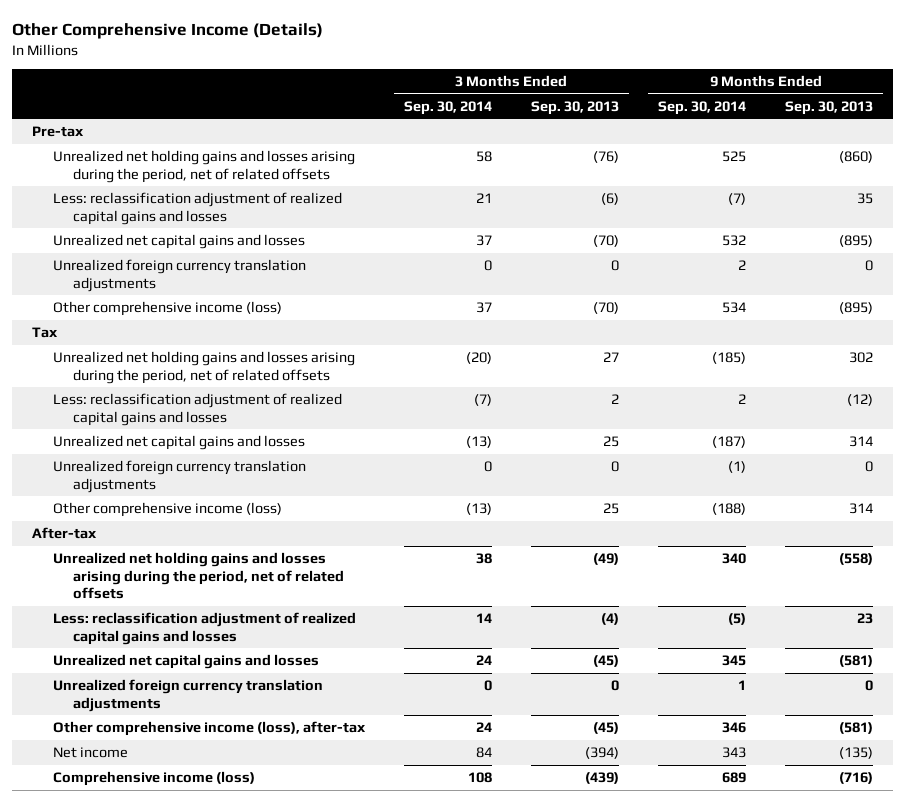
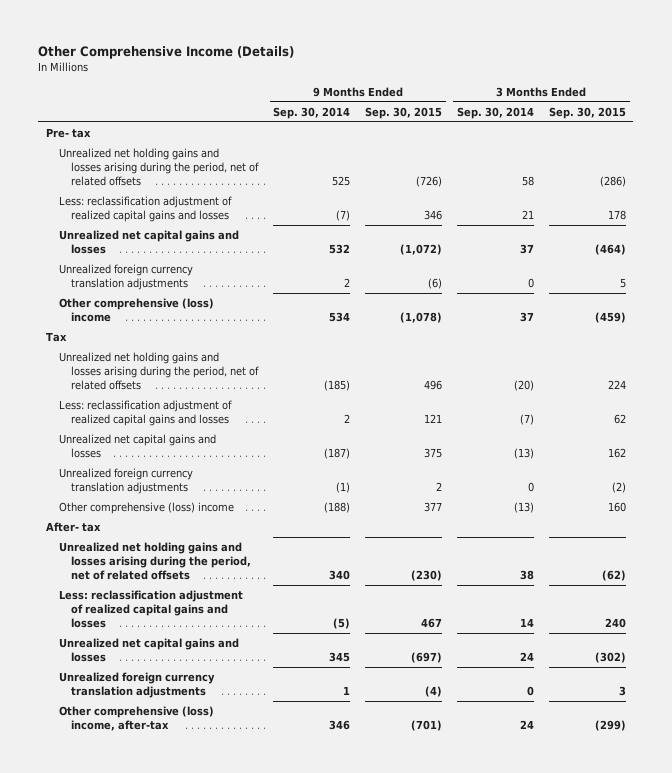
[530,100,619,115] Sep. 30, 2013 -> none
[785,100,874,115] Sep. 30, 2013 -> none
none -> [365,106,443,119] Sep. 30, 2015
none -> [548,106,626,119] Sep. 30, 2015
[31,126,84,138] Pre-tax -> [45,128,91,139] Pre- tax
[52,301,282,317] Other comprehensive income (loss) -> [58,298,214,322] Other comprehensive (loss) income
[52,502,282,518] Other comprehensive income (loss) -> [58,502,234,515] Other comprehensive (loss) income
[31,527,97,540] After-tax -> [45,522,101,533] After- tax
[52,747,128,759] Net income -> none
[52,771,255,787] Comprehensive income (loss) -> none
[52,721,366,737] Other comprehensive income (loss), after-tax -> [58,706,214,731] Other comprehensive (loss) income, after-tax

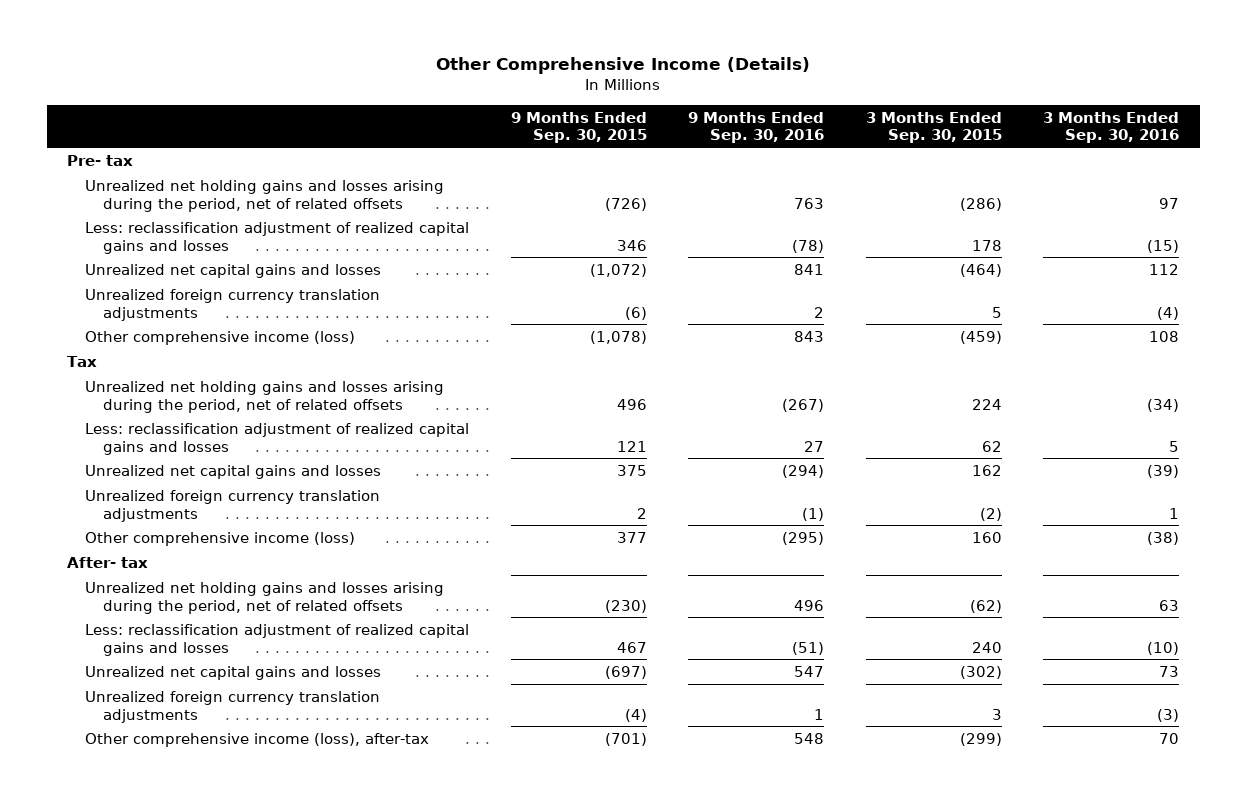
[273,106,351,119] Sep. 30, 2014 -> none
[457,106,535,119] Sep. 30, 2014 -> none
none -> [688,111,825,144] 9 Months Ended Sep. 30, 2016
none -> [1043,111,1180,144] 3 Months Ended Sep. 30, 2016
[58,298,214,322] Other comprehensive (loss) income -> [85,330,356,345] Other comprehensive income (loss)
[58,502,234,515] Other comprehensive (loss) income -> [85,531,356,546] Other comprehensive income (loss)
[58,706,214,731] Other comprehensive (loss) income, after-tax -> [85,732,430,747] Other comprehensive income (loss), after-tax

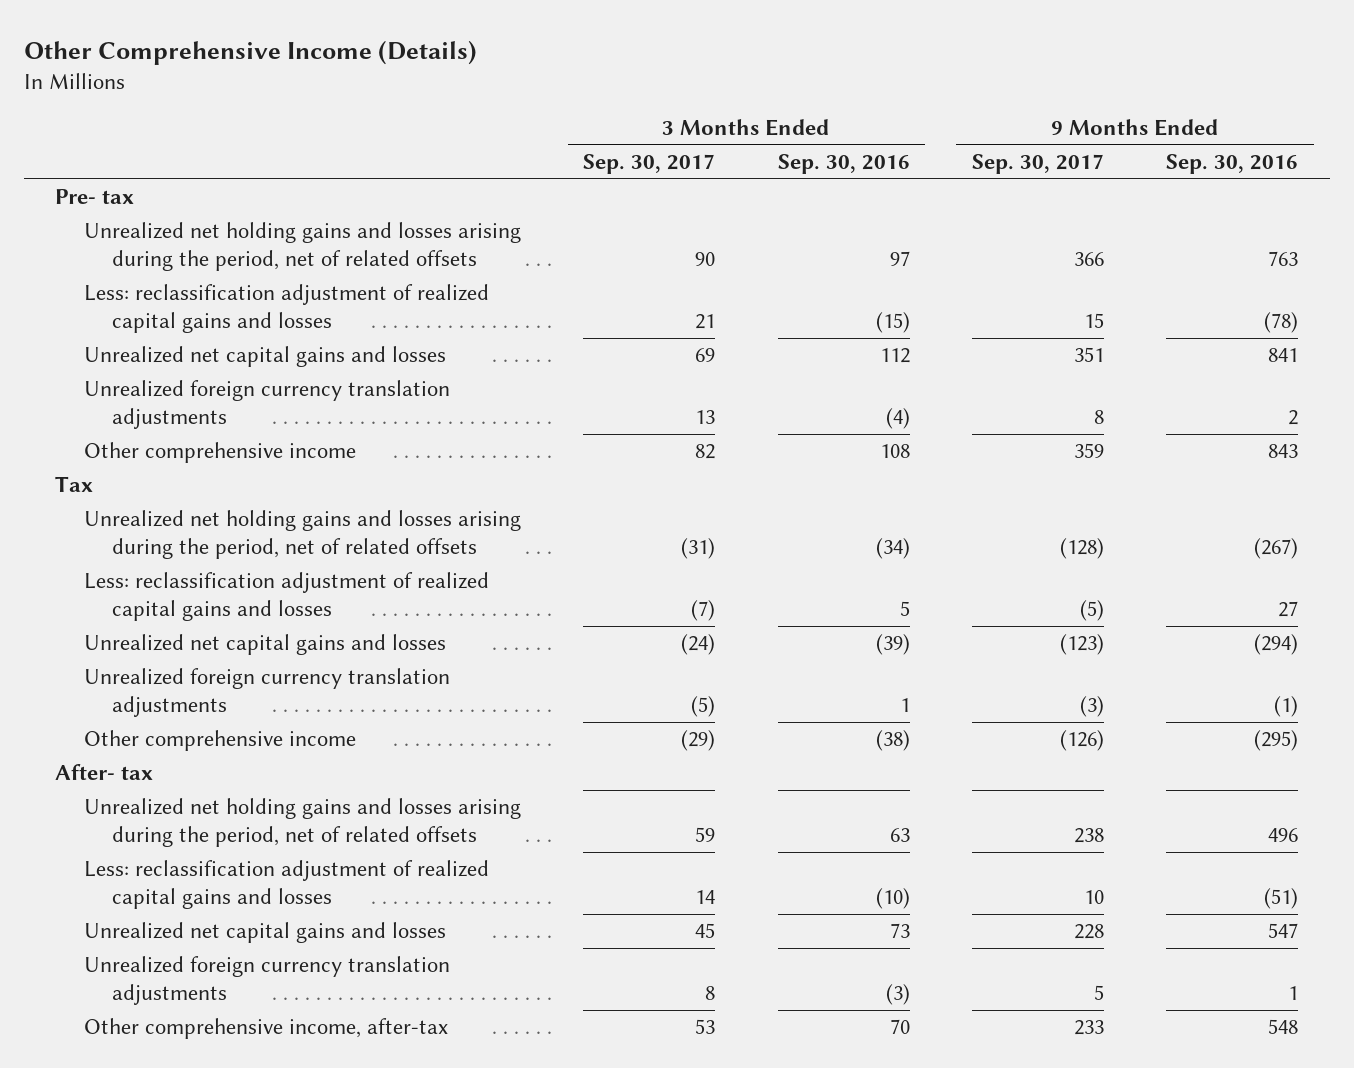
[510,111,647,144] 9 Months Ended Sep. 30, 2015 -> none
[865,111,1002,144] 3 Months Ended Sep. 30, 2015 -> none
none -> [583,154,716,175] Sep. 30, 2017
none -> [972,154,1105,175] Sep. 30, 2017
[85,330,356,345] Other comprehensive income (loss) -> [83,442,356,464] Other comprehensive income
[85,531,356,546] Other comprehensive income (loss) -> [83,730,356,752] Other comprehensive income
[85,732,430,747] Other comprehensive income (loss), after-tax -> [83,1018,448,1040] Other comprehensive income, after-tax

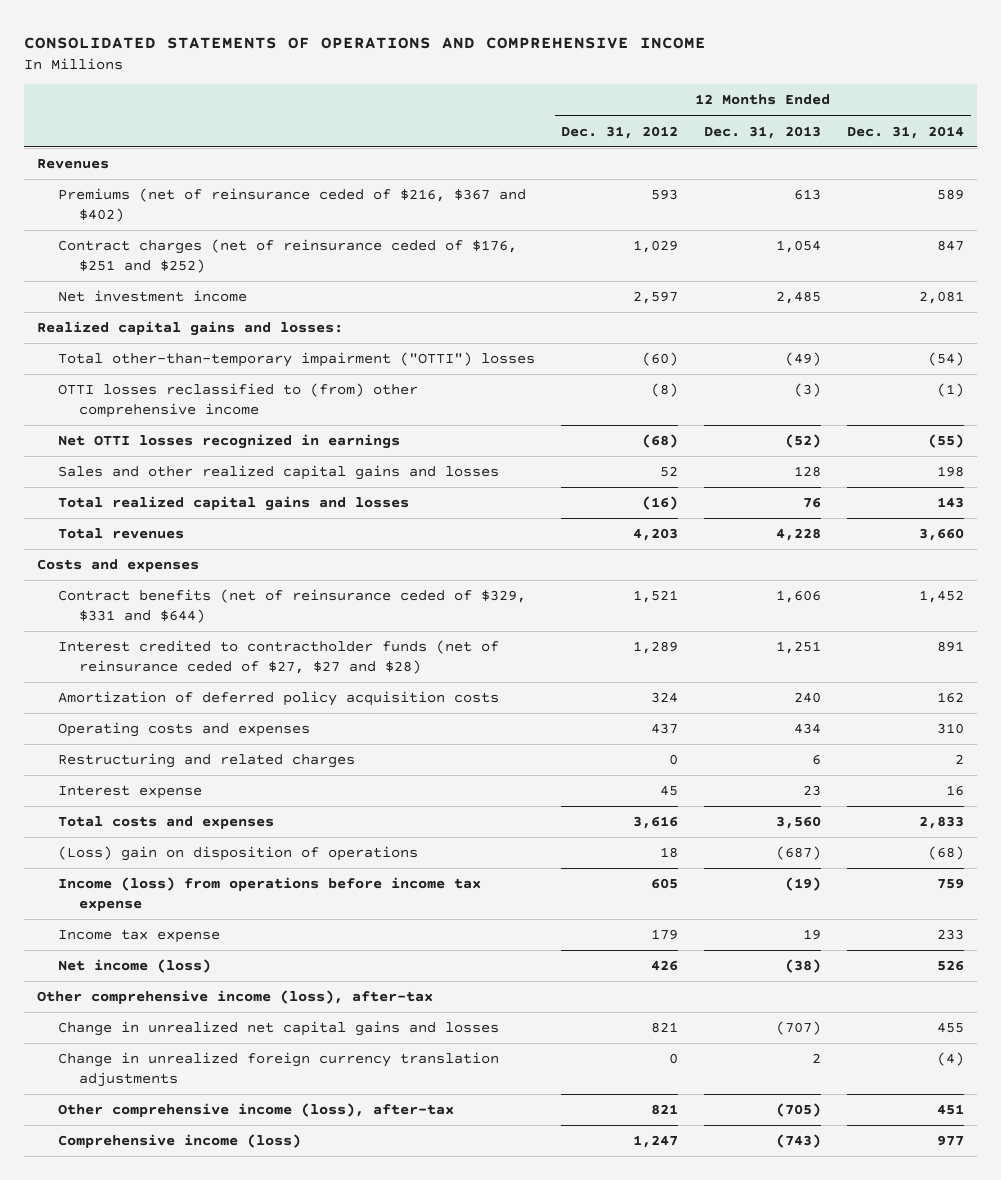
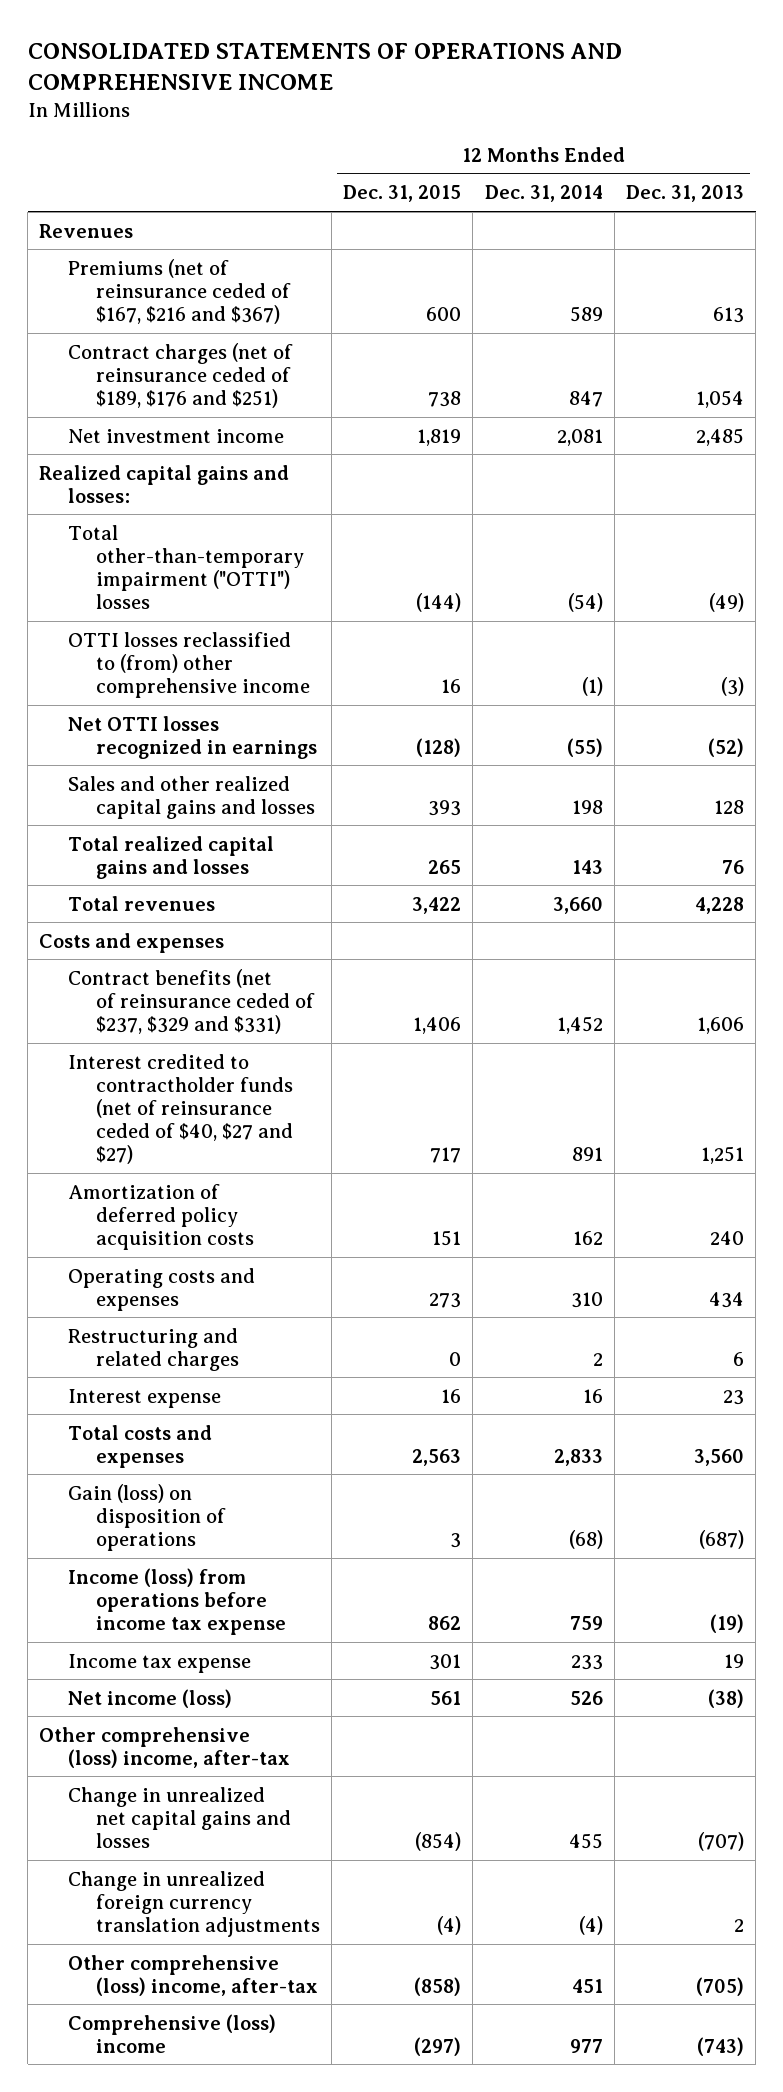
[561,125,679,139] Dec. 31, 2012 -> none
none -> [343,185,462,203] Dec. 31, 2015
[58,188,527,223] Premiums (net of reinsurance ceded of $216, $367 and $402) -> [67,258,291,324] Premiums (net of reinsurance ceded of $167, $216 and $367)
[58,239,518,274] Contract charges (net of reinsurance ceded of $176, $251 and $252) -> [67,342,293,408] Contract charges (net of reinsurance ceded of $189, $176 and $251)
[58,589,527,624] Contract benefits (net of reinsurance ceded of $329, $331 and $644) -> [67,968,315,1034] Contract benefits (net of reinsurance ceded of $237, $329 and $331)
[58,640,500,675] Interest credited to contractholder funds (net of reinsurance ceded of $27, $27 and $28) -> [67,1053,293,1165] Interest credited to contractholder funds (net of reinsurance ceded of $40, $27 and $27)
[58,846,419,862] (Loss) gain on disposition of operations -> [67,1483,226,1551] Gain (loss) on disposition of operations
[36,990,433,1005] Other comprehensive income (loss), after-tax -> [39,1726,290,1768] Other comprehensive (loss) income, after-tax
[58,1103,455,1118] Other comprehensive income (loss), after-tax -> [67,1954,318,1996] Other comprehensive (loss) income, after-tax
[58,1134,302,1149] Comprehensive income (loss) -> [67,2013,276,2053] Comprehensive (loss) income

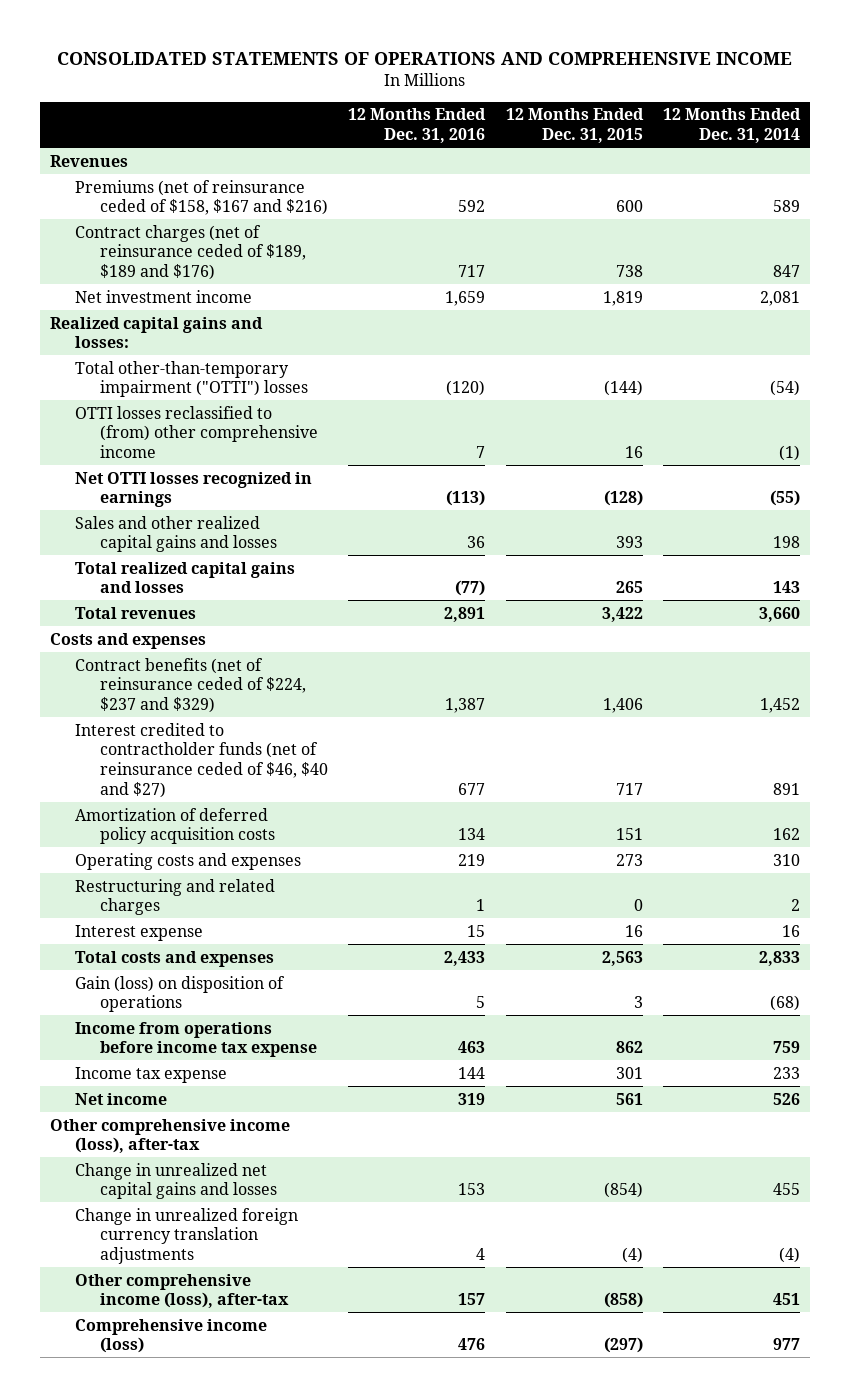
[625,185,744,203] Dec. 31, 2013 -> none
none -> [348,108,487,144] 12 Months Ended Dec. 31, 2016
[67,258,291,324] Premiums (net of reinsurance ceded of $167, $216 and $367) -> [75,179,328,216] Premiums (net of reinsurance ceded of $158, $167 and $216)
[67,342,293,408] Contract charges (net of reinsurance ceded of $189, $176 and $251) -> [75,224,306,281] Contract charges (net of reinsurance ceded of $189, $189 and $176)
[67,968,315,1034] Contract benefits (net of reinsurance ceded of $237, $329 and $331) -> [75,657,306,714] Contract benefits (net of reinsurance ceded of $224, $237 and $329)
[67,1053,293,1165] Interest credited to contractholder funds (net of reinsurance ceded of $40, $27 and $27) -> [75,722,328,798] Interest credited to contractholder funds (net of reinsurance ceded of $46, $40 and $27)
[67,1567,286,1635] Income (loss) from operations before income tax expense -> [75,1021,317,1058] Income from operations before income tax expense
[67,1688,232,1708] Net income (loss) -> [75,1092,168,1105] Net income
[39,1726,290,1768] Other comprehensive (loss) income, after-tax -> [50,1118,291,1154] Other comprehensive income (loss), after-tax
[67,1954,318,1996] Other comprehensive (loss) income, after-tax -> [75,1273,289,1309] Other comprehensive income (loss), after-tax
[67,2013,276,2053] Comprehensive (loss) income -> [75,1318,268,1354] Comprehensive income (loss)

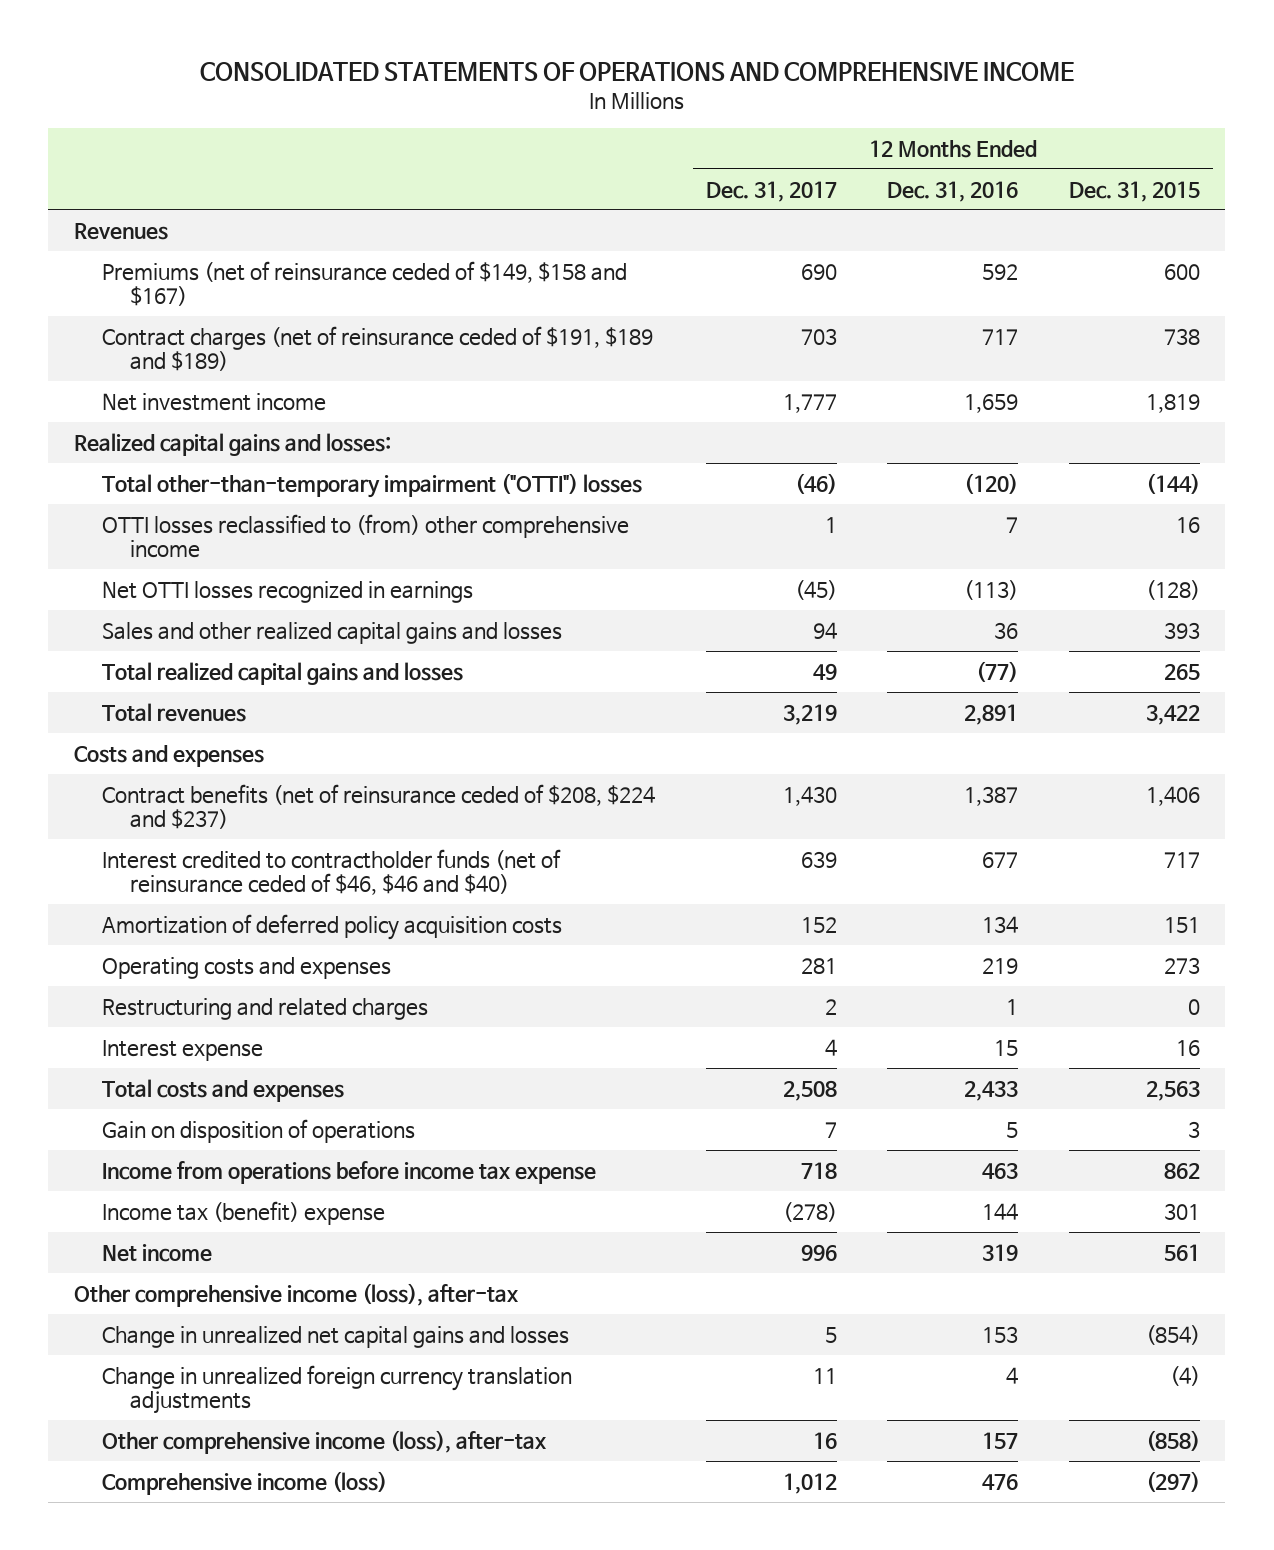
[663,108,802,144] 12 Months Ended Dec. 31, 2014 -> none
none -> [705,180,837,202] Dec. 31, 2017
[75,179,328,216] Premiums (net of reinsurance ceded of $158, $167 and $216) -> [101,260,627,307] Premiums (net of reinsurance ceded of $149, $158 and $167)
[75,224,306,281] Contract charges (net of reinsurance ceded of $189, $189 and $176) -> [101,325,653,372] Contract charges (net of reinsurance ceded of $191, $189 and $189)
[75,657,306,714] Contract benefits (net of reinsurance ceded of $224, $237 and $329) -> [101,783,655,830] Contract benefits (net of reinsurance ceded of $208, $224 and $237)
[75,722,328,798] Interest credited to contractholder funds (net of reinsurance ceded of $46, $40 and $27) -> [101,848,561,896] Interest credited to contractholder funds (net of reinsurance ceded of $46, $46 and $40)
[75,975,286,1013] Gain (loss) on disposition of operations -> [101,1118,415,1143] Gain on disposition of operations
[75,1066,228,1083] Income tax expense -> [101,1200,385,1225] Income tax (benefit) expense

